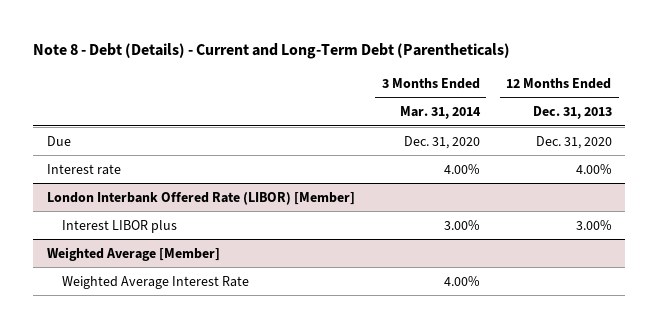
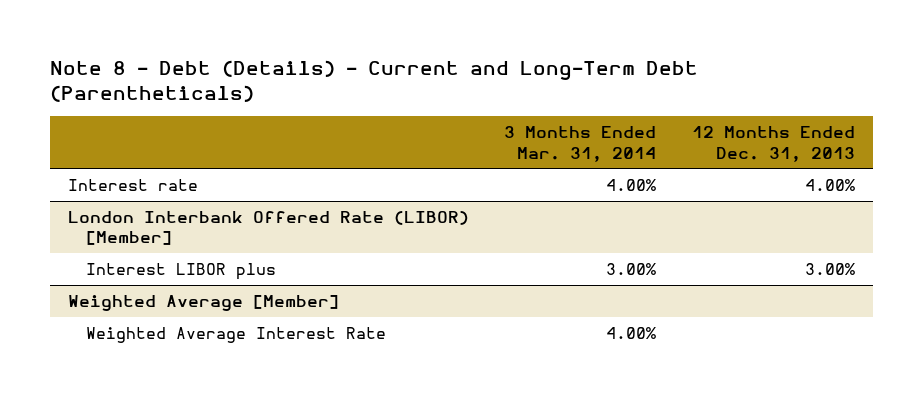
[46,135,71,146] Due -> none

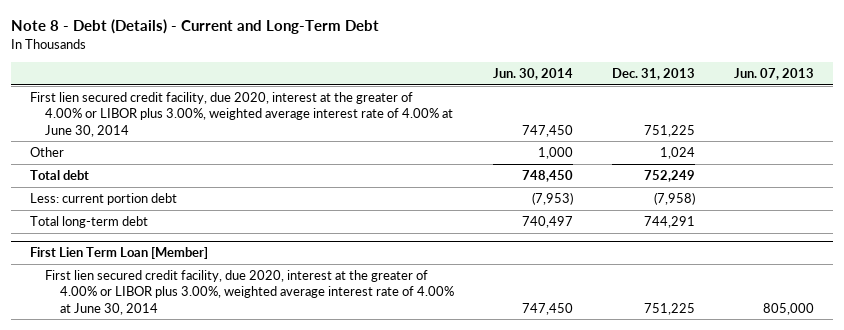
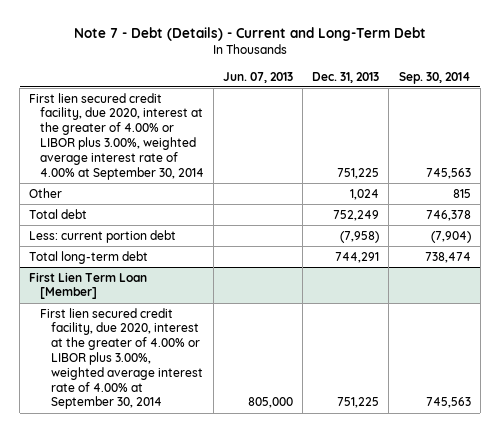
[10,19,379,35] Note 8 - Debt (Details) - Current and Long-Term Debt -> [73,27,426,42] Note 7 - Debt (Details) - Current and Long-Term Debt
[492,68,573,81] Jun. 30, 2014 -> none
none -> [398,71,471,84] Sep. 30, 2014
[30,92,454,137] First lien secured credit facility, due 2020, interest at the greater of 4.00% or LIBOR plus 3.00%, weighted average interest rate of 4.00% at June 30, 2014 -> [29,92,205,180] First lien secured credit facility, due 2020, interest at the greater of 4.00% or LIBOR plus 3.00%, weighted average interest rate of 4.00% at September 30, 2014
[45,270,455,315] First lien secured credit facility, due 2020, interest at the greater of 4.00% or LIBOR plus 3.00%, weighted average interest rate of 4.00% at June 30, 2014 -> [40,307,204,410] First lien secured credit facility, due 2020, interest at the greater of 4.00% or LIBOR plus 3.00%, weighted average interest rate of 4.00% at September 30, 2014

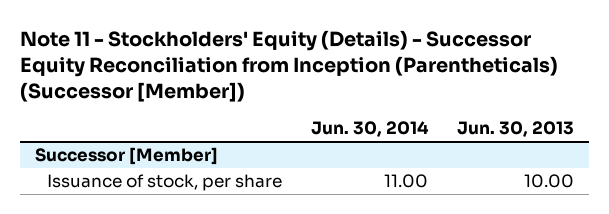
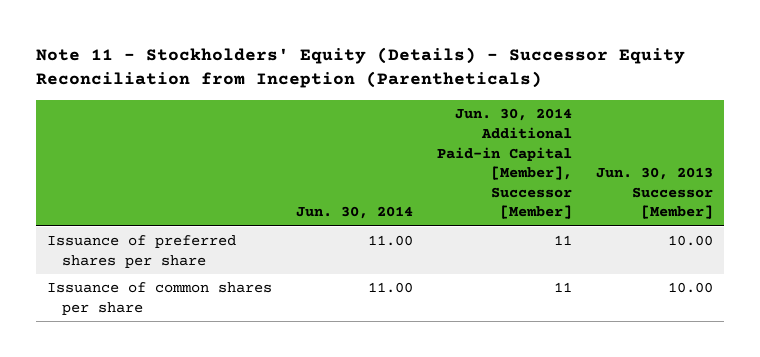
[20,30,559,103] Note 11 - Stockholders' Equity (Details) - Successor Equity Reconciliation from Inception (Parentheticals) (Successor [Member]) -> [35,47,685,89] Note 11 - Stockholders' Equity (Details) - Successor Equity Reconciliation from Inception (Parentheticals)
[457,121,575,138] Jun. 30, 2013 -> none
none -> [436,108,572,220] Jun. 30, 2014 Additional Paid-in Capital [Member], Successor [Member]
none -> [595,167,713,220] Jun. 30, 2013 Successor [Member]
[34,147,218,166] Successor [Member] -> none
[46,174,282,192] Issuance of stock, per share -> [47,235,237,269] Issuance of preferred shares per share
none -> [47,282,273,316] Issuance of common shares per share

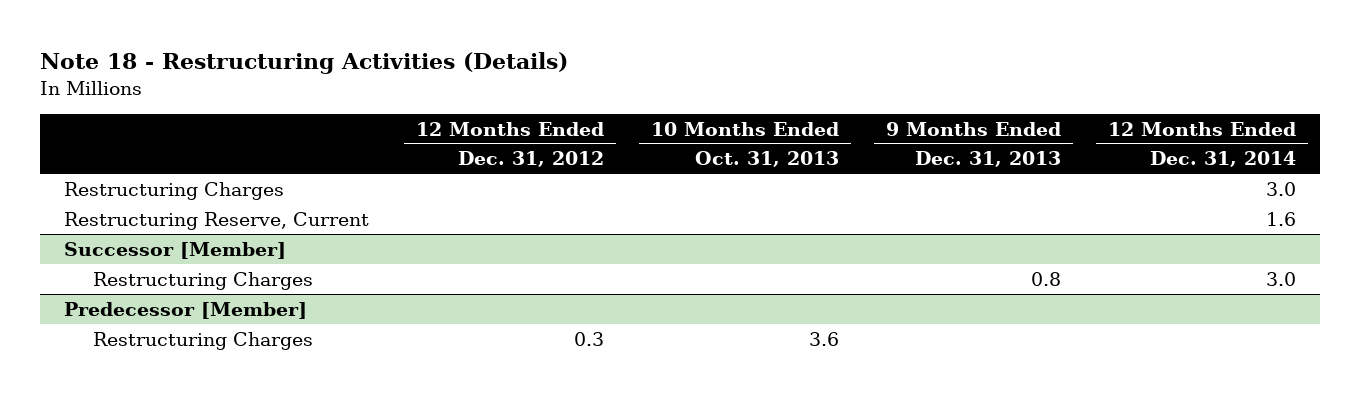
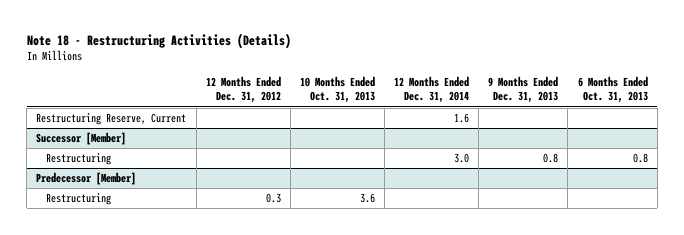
none -> [577,76,648,104] 6 Months Ended Oct. 31, 2013
[63,181,284,200] Restructuring Charges -> none
[93,271,314,290] Restructuring Charges -> [45,153,111,166] Restructuring
[93,331,314,350] Restructuring Charges -> [45,193,111,206] Restructuring

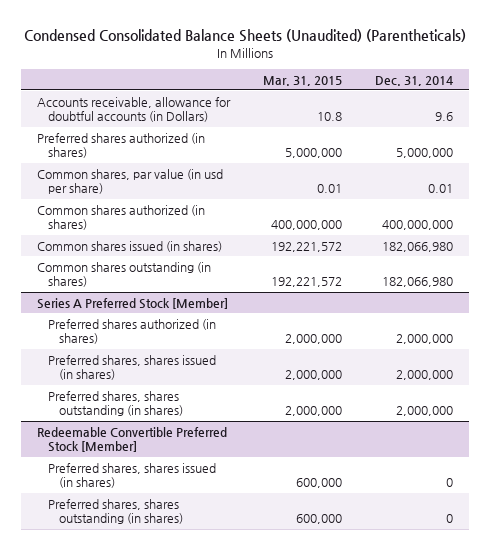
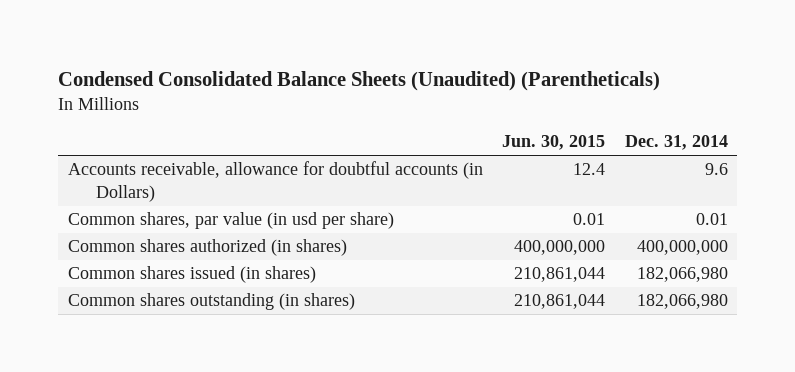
[263,75,343,86] Mar. 31, 2015 -> none
none -> [502,135,606,151] Jun. 30, 2015
[37,132,206,159] Preferred shares authorized (in shares) -> none
[37,297,229,309] Series A Preferred Stock [Member] -> none
[48,318,217,345] Preferred shares authorized (in shares) -> none
[48,354,217,381] Preferred shares, shares issued (in shares) -> none
[48,390,183,417] Preferred shares, shares outstanding (in shares) -> none
[37,426,228,453] Redeemable Convertible Preferred Stock [Member] -> none
[48,462,217,489] Preferred shares, shares issued (in shares) -> none
[48,498,183,525] Preferred shares, shares outstanding (in shares) -> none

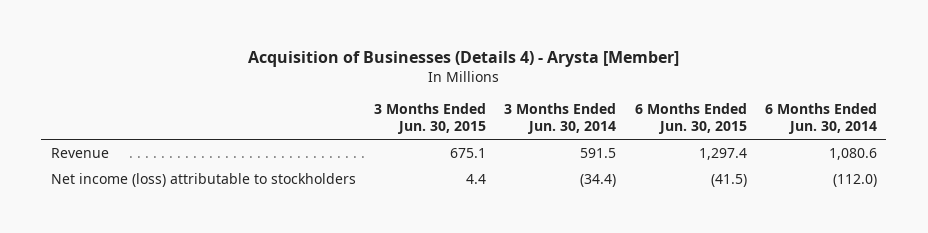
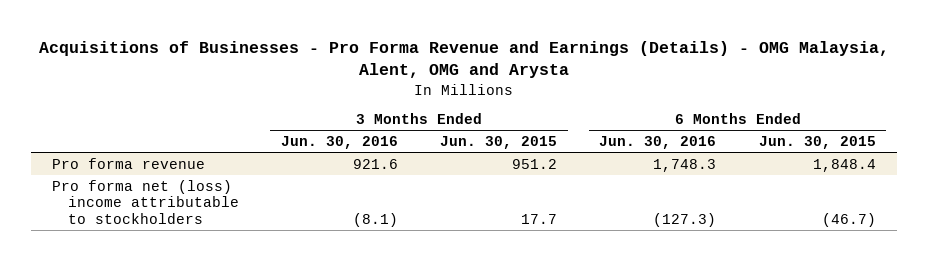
[247,51,679,68] Acquisition of Businesses (Details 4) - Arysta [Member] -> [38,40,889,79] Acquisitions of Businesses - Pro Forma Revenue and Earnings (Details) - OMG Malaysia, Alent, OMG and Arysta
[504,103,617,135] 3 Months Ended Jun. 30, 2014 -> none
[765,103,878,135] 6 Months Ended Jun. 30, 2014 -> none
none -> [280,136,398,150] Jun. 30, 2016
none -> [599,136,717,150] Jun. 30, 2016
[50,147,109,158] Revenue -> [51,157,205,169] Pro forma revenue
[450,147,487,158] 675.1 -> [512,158,558,169] 951.2
[698,147,747,160] 1,297.4 -> [812,158,876,172] 1,848.4
[50,172,356,187] Net income (loss) attributable to stockholders -> [51,179,239,225] Pro forma net (loss) income attributable to stockholders
[466,173,487,184] 4.4 -> [521,214,558,225] 17.7
[710,173,747,187] (41.5) -> [821,213,876,228] (46.7)

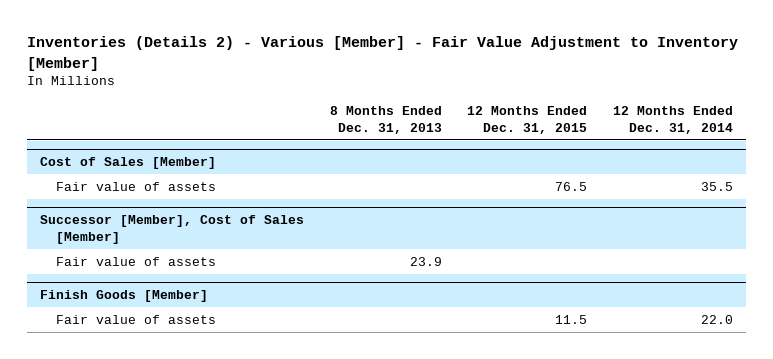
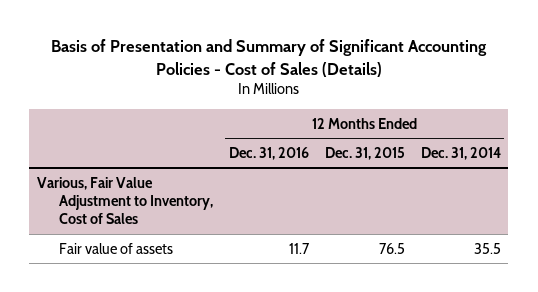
[27,36,739,71] Inventories (Details 2) - Various [Member] - Fair Value Adjustment to Inventory [Member] -> [50,39,487,77] Basis of Presentation and Summary of Significant Accounting Policies - Cost of Sales (Details)
[329,105,442,134] 8 Months Ended Dec. 31, 2013 -> none
none -> [228,146,309,160] Dec. 31, 2016
[39,157,216,170] Cost of Sales [Member] -> none
none -> [37,176,213,225] Various, Fair Value Adjustment to Inventory, Cost of Sales
[39,215,304,244] Successor [Member], Cost of Sales [Member] -> none
[56,256,217,266] Fair value of assets -> none
[39,290,208,303] Finish Goods [Member] -> none
[56,314,217,324] Fair value of assets -> none

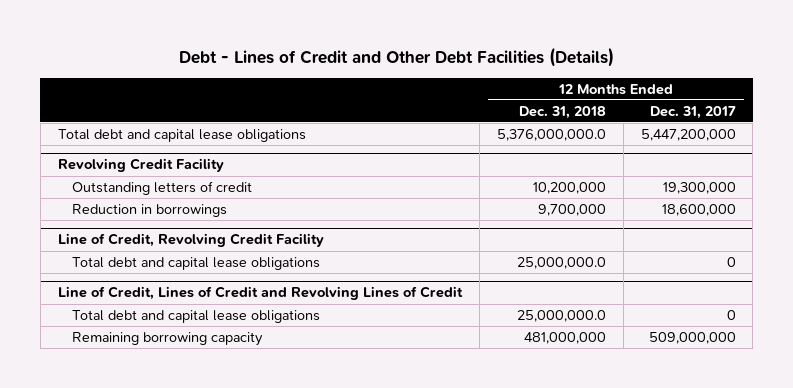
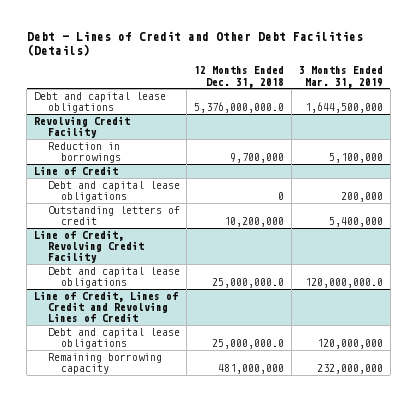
[649,105,736,119] Dec. 31, 2017 -> none
none -> [298,66,383,88] 3 Months Ended Mar. 31, 2019
[57,129,306,143] Total debt and capital lease obligations -> [34,91,167,114] Debt and capital lease obligations
[72,181,253,196] Outstanding letters of credit -> none
none -> [34,165,119,175] Line of Credit
none -> [47,180,180,203] Debt and capital lease obligations
none -> [47,205,180,226] Outstanding letters of credit
[72,257,321,271] Total debt and capital lease obligations -> [47,266,180,289] Debt and capital lease obligations
[72,310,321,324] Total debt and capital lease obligations -> [47,327,180,350] Debt and capital lease obligations

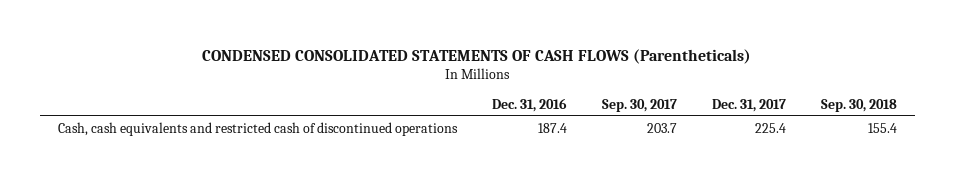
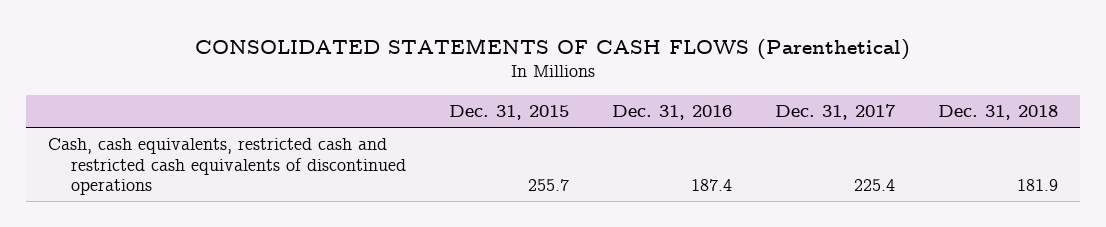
[202,48,752,64] CONDENSED CONSOLIDATED STATEMENTS OF CASH FLOWS (Parentheticals) -> [195,37,911,60] CONSOLIDATED STATEMENTS OF CASH FLOWS (Parenthetical)
[601,98,677,112] Sep. 30, 2017 -> none
[820,98,897,112] Sep. 30, 2018 -> none
none -> [448,105,569,121] Dec. 31, 2015
none -> [938,105,1059,121] Dec. 31, 2018
[57,122,458,137] Cash, cash equivalents and restricted cash of discontinued operations -> [47,138,406,195] Cash, cash equivalents, restricted cash and restricted cash equivalents of discontinued operations

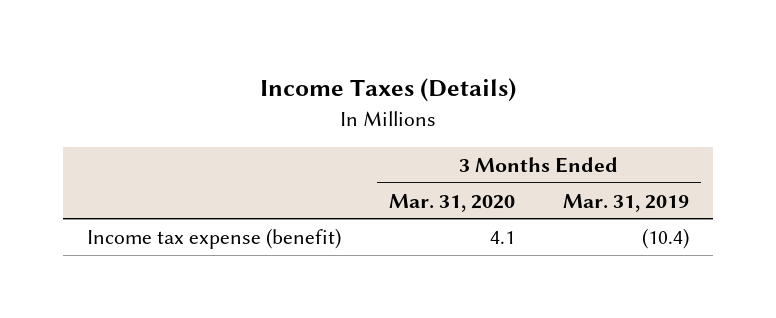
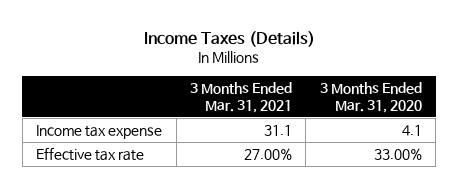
[563,193,690,212] Mar. 31, 2019 -> none
none -> [190,81,293,113] 3 Months Ended Mar. 31, 2021
[86,227,341,249] Income tax expense (benefit) -> [36,124,163,139] Income tax expense
none -> [36,146,145,161] Effective tax rate

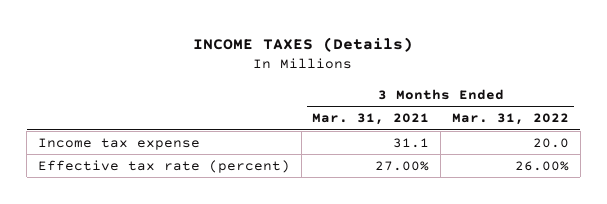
[144,30,316,47] Income Taxes (Details) -> [193,37,414,53] INCOME TAXES (Details)
[319,81,422,113] 3 Months Ended Mar. 31, 2020 -> none
none -> [451,113,569,126] Mar. 31, 2022
[36,146,145,161] Effective tax rate -> [37,159,290,173] Effective tax rate (percent)

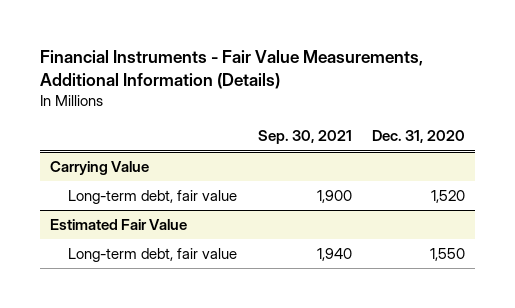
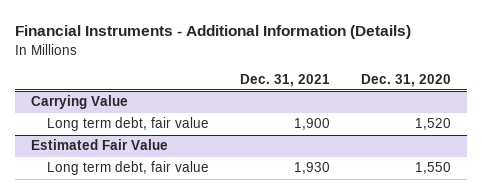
[40,50,424,90] Financial Instruments - Fair Value Measurements, Additional Information (Details) -> [15,25,412,40] Financial Instruments - Additional Information (Details)
[257,130,352,145] Sep. 30, 2021 -> none
none -> [239,73,330,87] Dec. 31, 2021
[68,190,238,205] Long-term debt, fair value -> [46,117,209,132] Long term debt, fair value
[68,248,238,263] Long-term debt, fair value -> [46,161,209,176] Long term debt, fair value

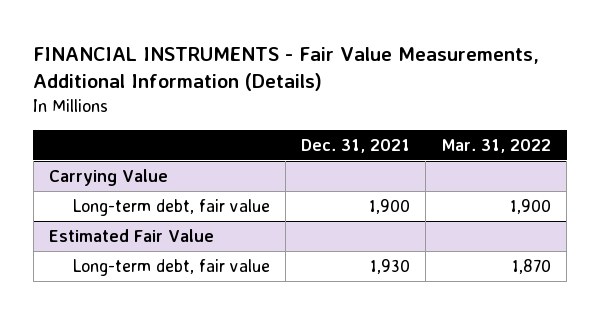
[15,25,412,40] Financial Instruments - Additional Information (Details) -> [33,46,540,92] FINANCIAL INSTRUMENTS - Fair Value Measurements, Additional Information (Details)
[361,73,452,87] Dec. 31, 2020 -> none
none -> [441,138,551,153] Mar. 31, 2022
[46,117,209,132] Long term debt, fair value -> [72,199,270,217] Long-term debt, fair value
[46,161,209,176] Long term debt, fair value -> [72,259,270,277] Long-term debt, fair value

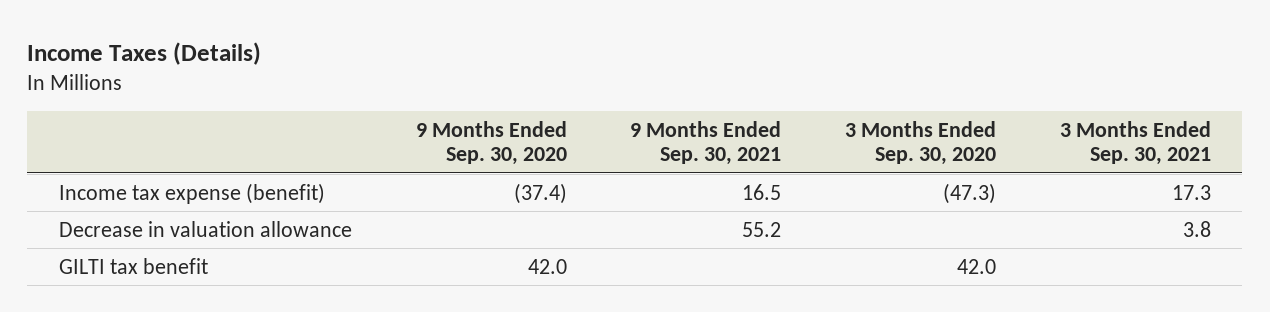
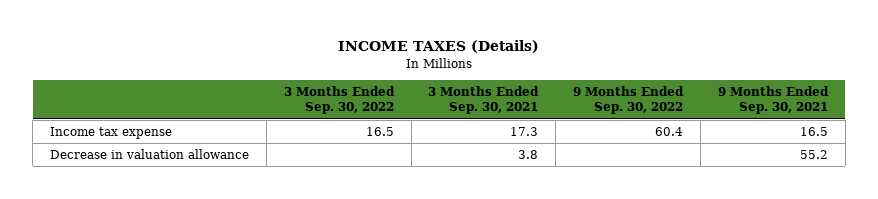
[27,41,262,65] Income Taxes (Details) -> [337,40,539,54] INCOME TAXES (Details)
[415,120,567,166] 9 Months Ended Sep. 30, 2020 -> none
[844,120,996,166] 3 Months Ended Sep. 30, 2020 -> none
none -> [283,85,395,115] 3 Months Ended Sep. 30, 2022
none -> [573,85,685,115] 9 Months Ended Sep. 30, 2022
[59,182,326,204] Income tax expense (benefit) -> [49,127,172,140] Income tax expense
[59,257,209,274] GILTI tax benefit -> none

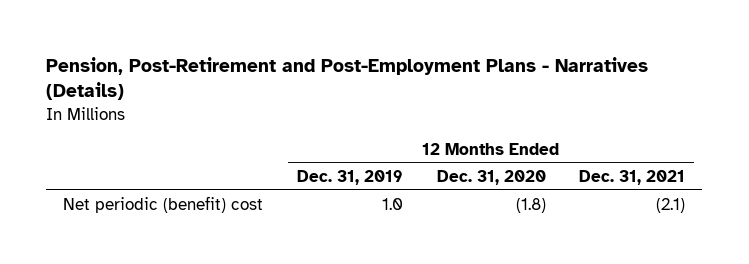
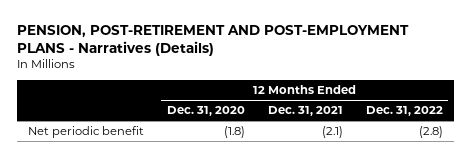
[46,56,649,101] Pension, Post-Retirement and Post-Employment Plans - Narratives (Details) -> [16,24,409,56] PENSION, POST-RETIREMENT AND POST-EMPLOYMENT PLANS - Narratives (Details)
[296,169,403,185] Dec. 31, 2019 -> none
none -> [365,106,443,117] Dec. 31, 2022
[63,196,264,214] Net periodic (benefit) cost -> [28,126,145,139] Net periodic benefit

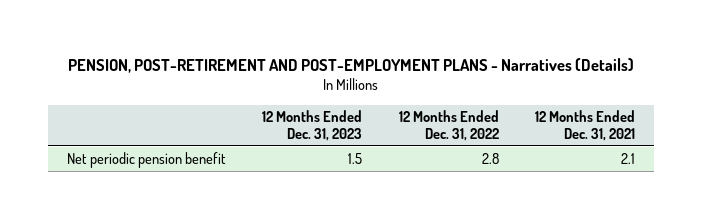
[167,106,246,117] Dec. 31, 2020 -> none
none -> [262,109,363,142] 12 Months Ended Dec. 31, 2023
[28,126,145,139] Net periodic benefit -> [66,152,226,169] Net periodic pension benefit
[321,126,343,139] (2.1) -> [621,153,636,165] 2.1
[418,126,443,139] (2.8) -> [481,153,499,165] 2.8

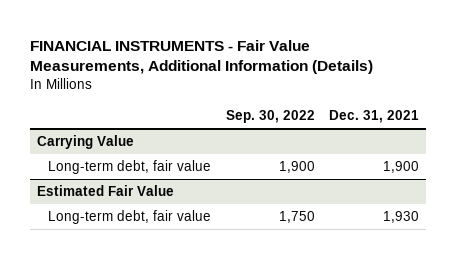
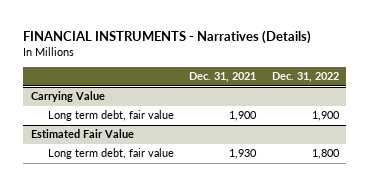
[29,39,373,75] FINANCIAL INSTRUMENTS - Fair Value Measurements, Additional Information (Details) -> [23,29,312,44] FINANCIAL INSTRUMENTS - Narratives (Details)
[225,110,315,124] Sep. 30, 2022 -> none
none -> [271,72,339,83] Dec. 31, 2022
[47,160,211,175] Long-term debt, fair value -> [47,110,174,122] Long term debt, fair value
[47,210,211,225] Long-term debt, fair value -> [47,148,174,160] Long term debt, fair value

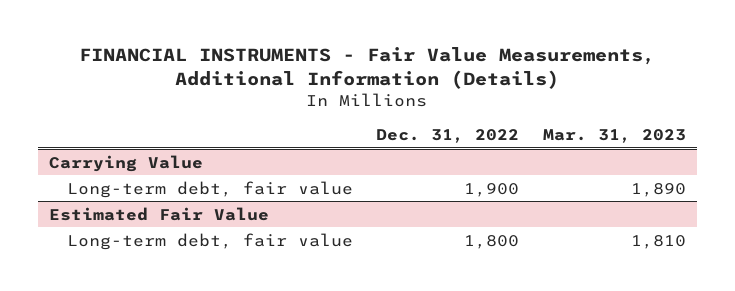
[23,29,312,44] FINANCIAL INSTRUMENTS - Narratives (Details) -> [79,47,656,90] FINANCIAL INSTRUMENTS - Fair Value Measurements, Additional Information (Details)
[189,72,257,83] Dec. 31, 2021 -> none
none -> [542,128,686,143] Mar. 31, 2023
[47,110,174,122] Long term debt, fair value -> [66,180,353,198] Long-term debt, fair value
[47,148,174,160] Long term debt, fair value -> [66,232,353,250] Long-term debt, fair value

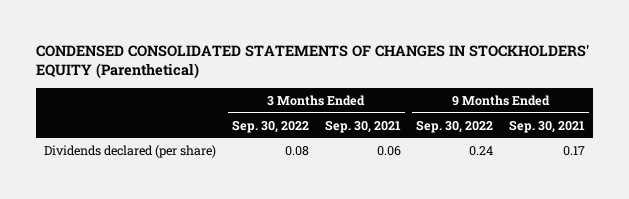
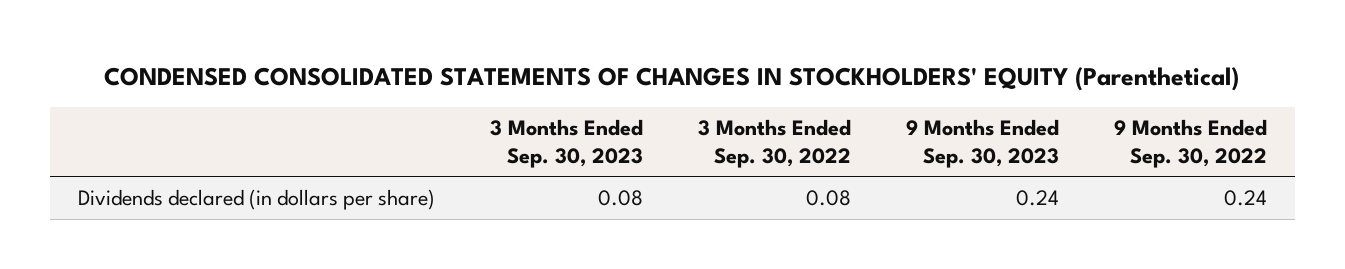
[324,119,401,133] Sep. 30, 2021 -> none
[509,119,586,133] Sep. 30, 2021 -> none
none -> [489,118,643,168] 3 Months Ended Sep. 30, 2023
none -> [905,118,1059,168] 9 Months Ended Sep. 30, 2023
[44,144,217,158] Dividends declared (per share) -> [77,189,435,211] Dividends declared (in dollars per share)

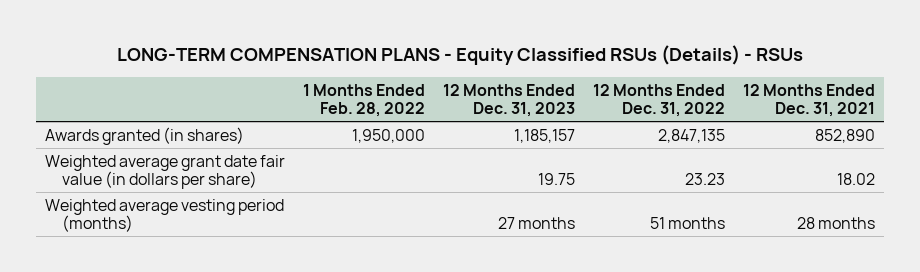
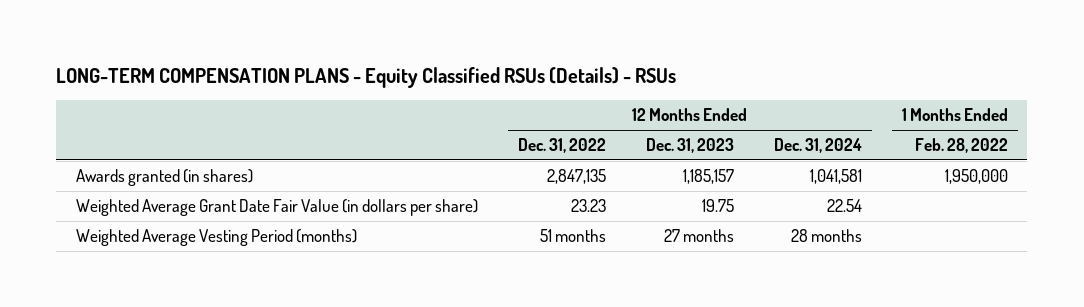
[742,83,875,118] 12 Months Ended Dec. 31, 2021 -> none
none -> [773,138,862,154] Dec. 31, 2024
[45,154,286,190] Weighted average grant date fair value (in dollars per share) -> [76,199,479,217] Weighted Average Grant Date Fair Value (in dollars per share)
[45,198,285,233] Weighted average vesting period (months) -> [76,229,358,247] Weighted Average Vesting Period (months)

